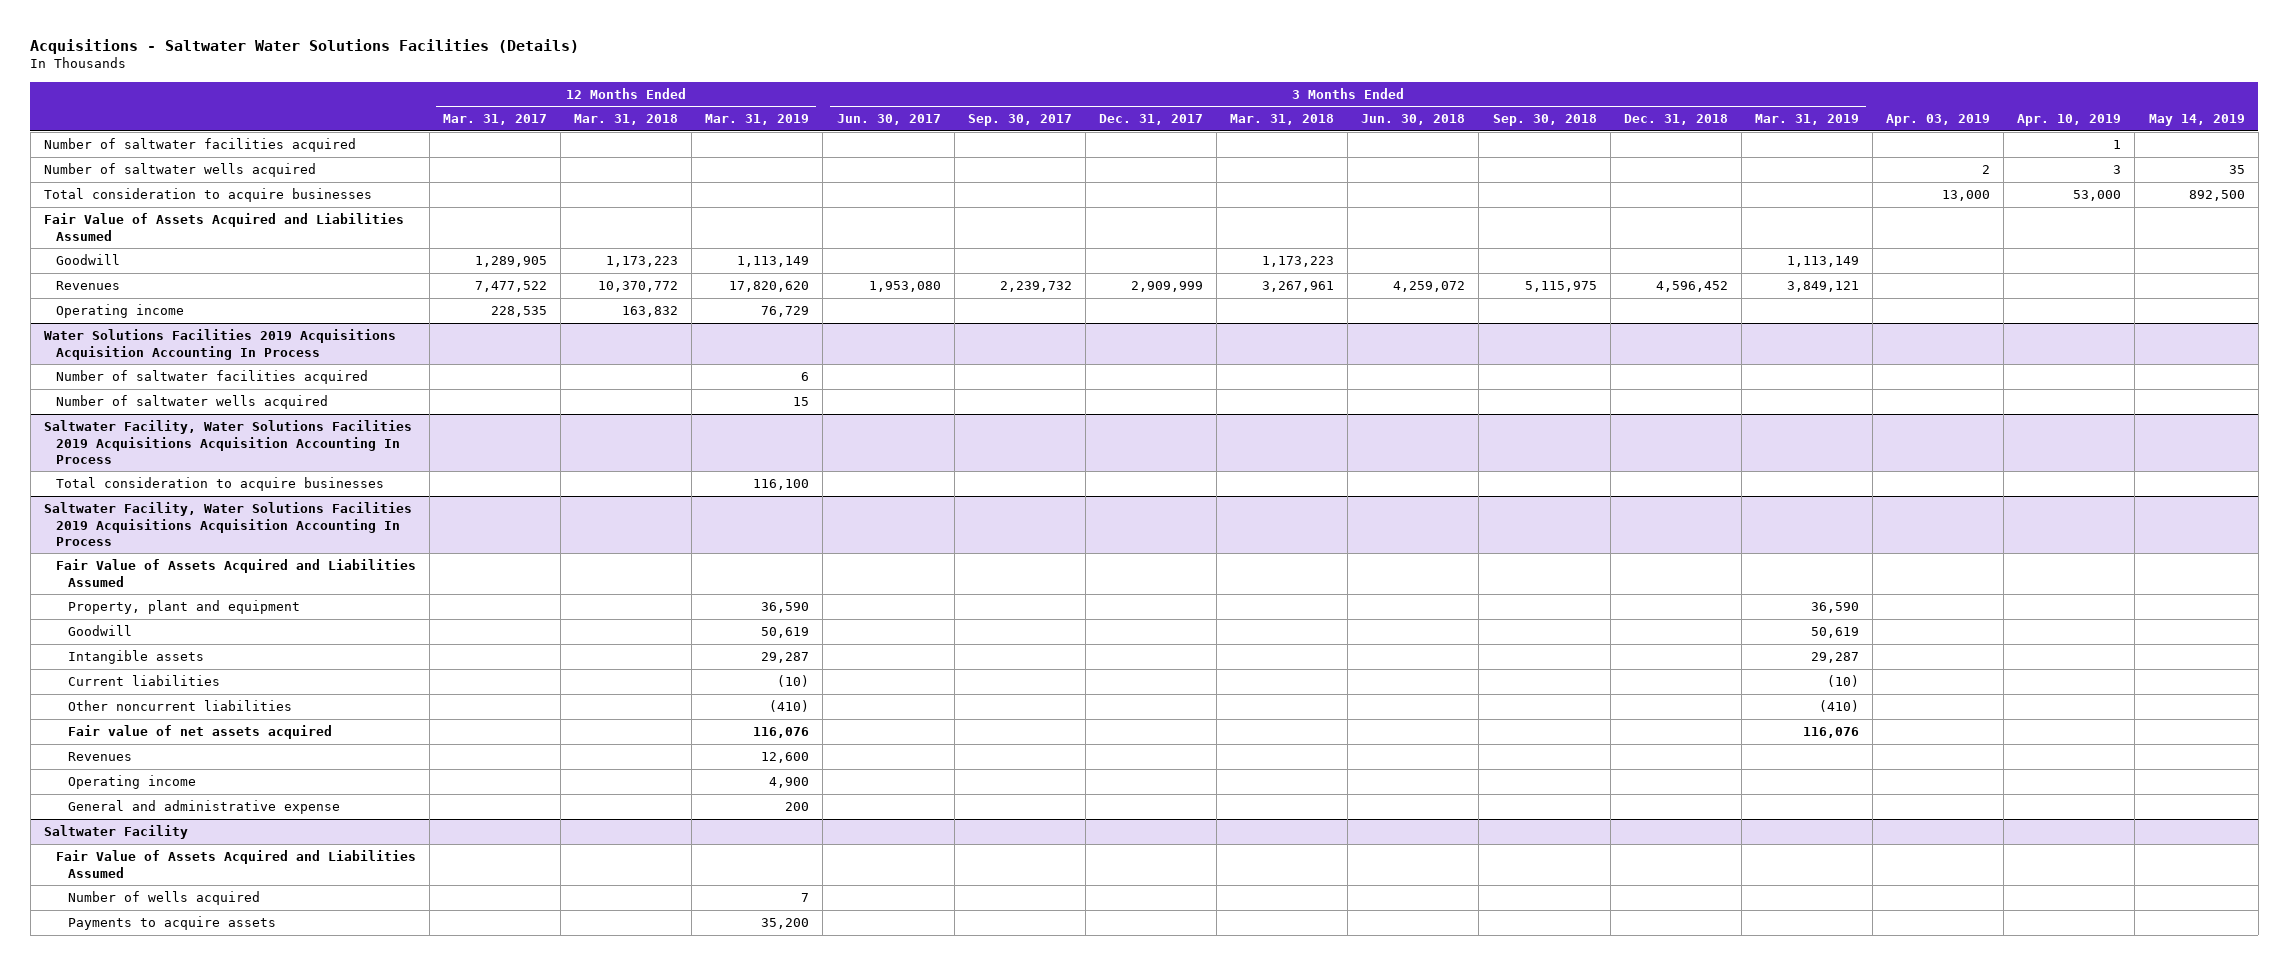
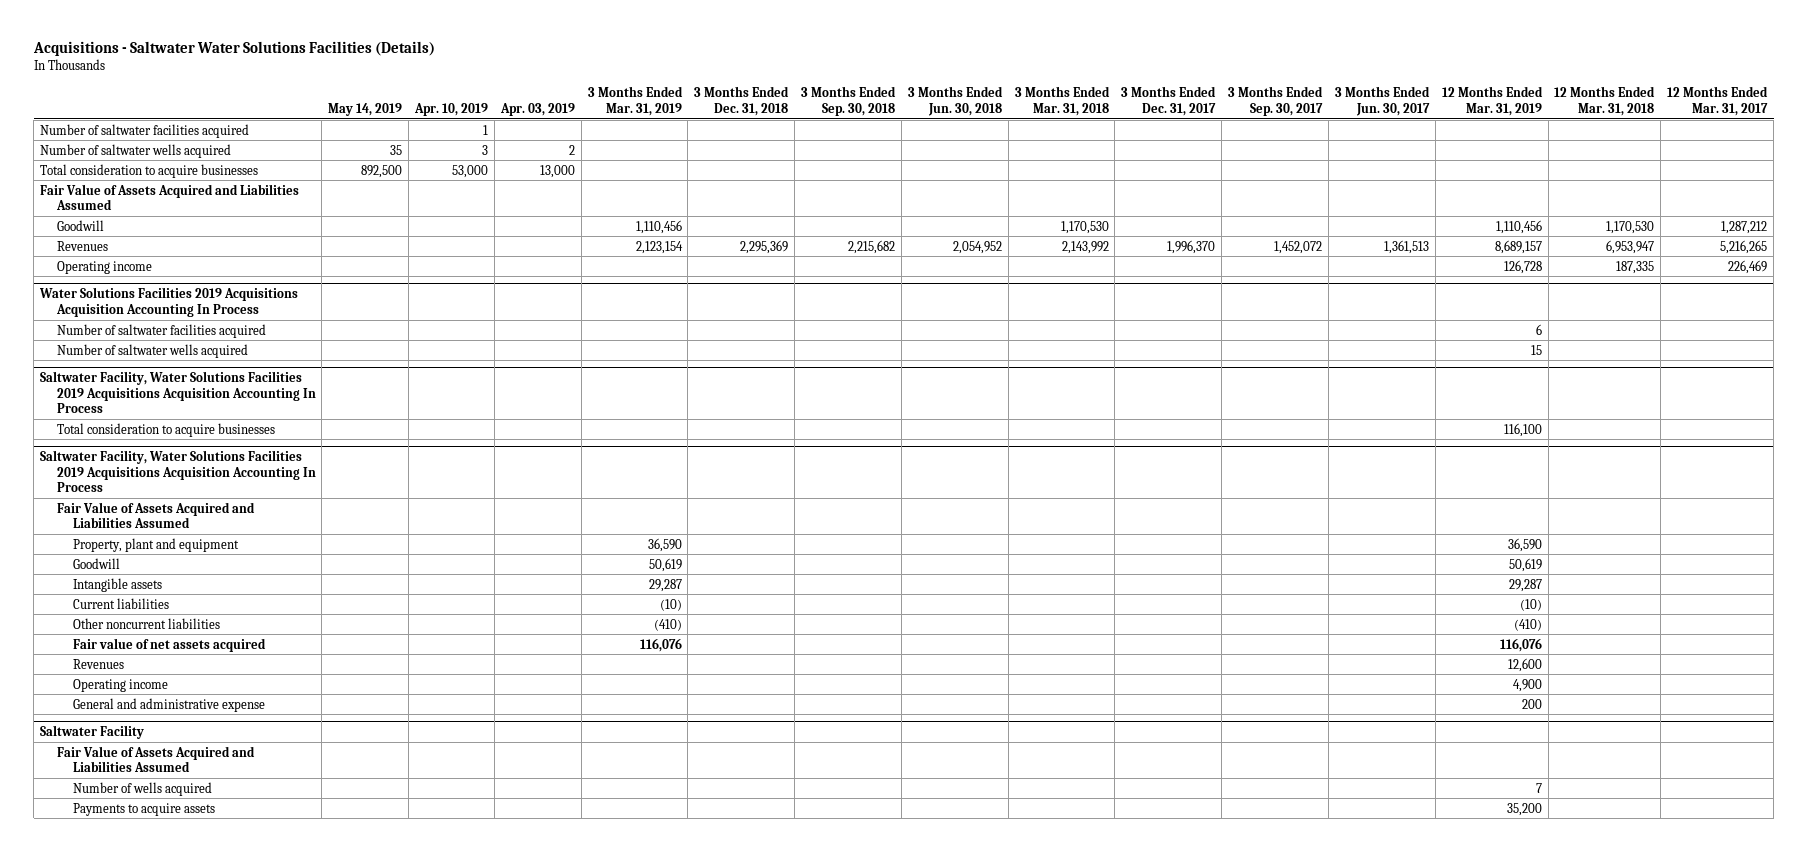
[474,256,547,268] 1,289,905 -> [1721,220,1768,234] 1,287,212
[606,256,679,268] 1,173,223 -> [1606,220,1655,234] 1,170,530
[737,256,810,268] 1,113,149 -> [1495,219,1542,234] 1,110,456
[1262,256,1335,268] 1,173,223 -> [1060,220,1109,234] 1,170,530
[1786,256,1859,268] 1,113,149 -> [635,219,682,234] 1,110,456
[474,281,547,293] 7,477,522 -> [1720,239,1768,254] 5,216,265
[598,281,679,293] 10,370,772 -> [1606,239,1655,254] 6,953,947
[729,281,810,293] 17,820,620 -> [1494,239,1542,254] 8,689,157
[868,281,941,293] 1,953,080 -> [1383,239,1429,254] 1,361,513
[999,281,1072,293] 2,239,732 -> [1274,240,1323,254] 1,452,072
[1130,281,1203,293] 2,909,999 -> [1167,239,1216,254] 1,996,370
[1262,281,1335,293] 3,267,961 -> [1061,240,1109,254] 2,143,992
[1393,281,1466,293] 4,259,072 -> [952,240,1002,254] 2,054,952
[1524,281,1597,293] 5,115,975 -> [848,239,896,254] 2,215,682
[1655,281,1728,293] 4,596,452 -> [740,239,789,254] 2,295,369
[1786,281,1859,293] 3,849,121 -> [635,240,683,254] 2,123,154
[490,306,547,318] 228,535 -> [1728,259,1768,274] 226,469
[622,306,679,318] 163,832 -> [1616,260,1655,274] 187,335
[761,306,810,318] 76,729 -> [1503,259,1542,274] 126,728

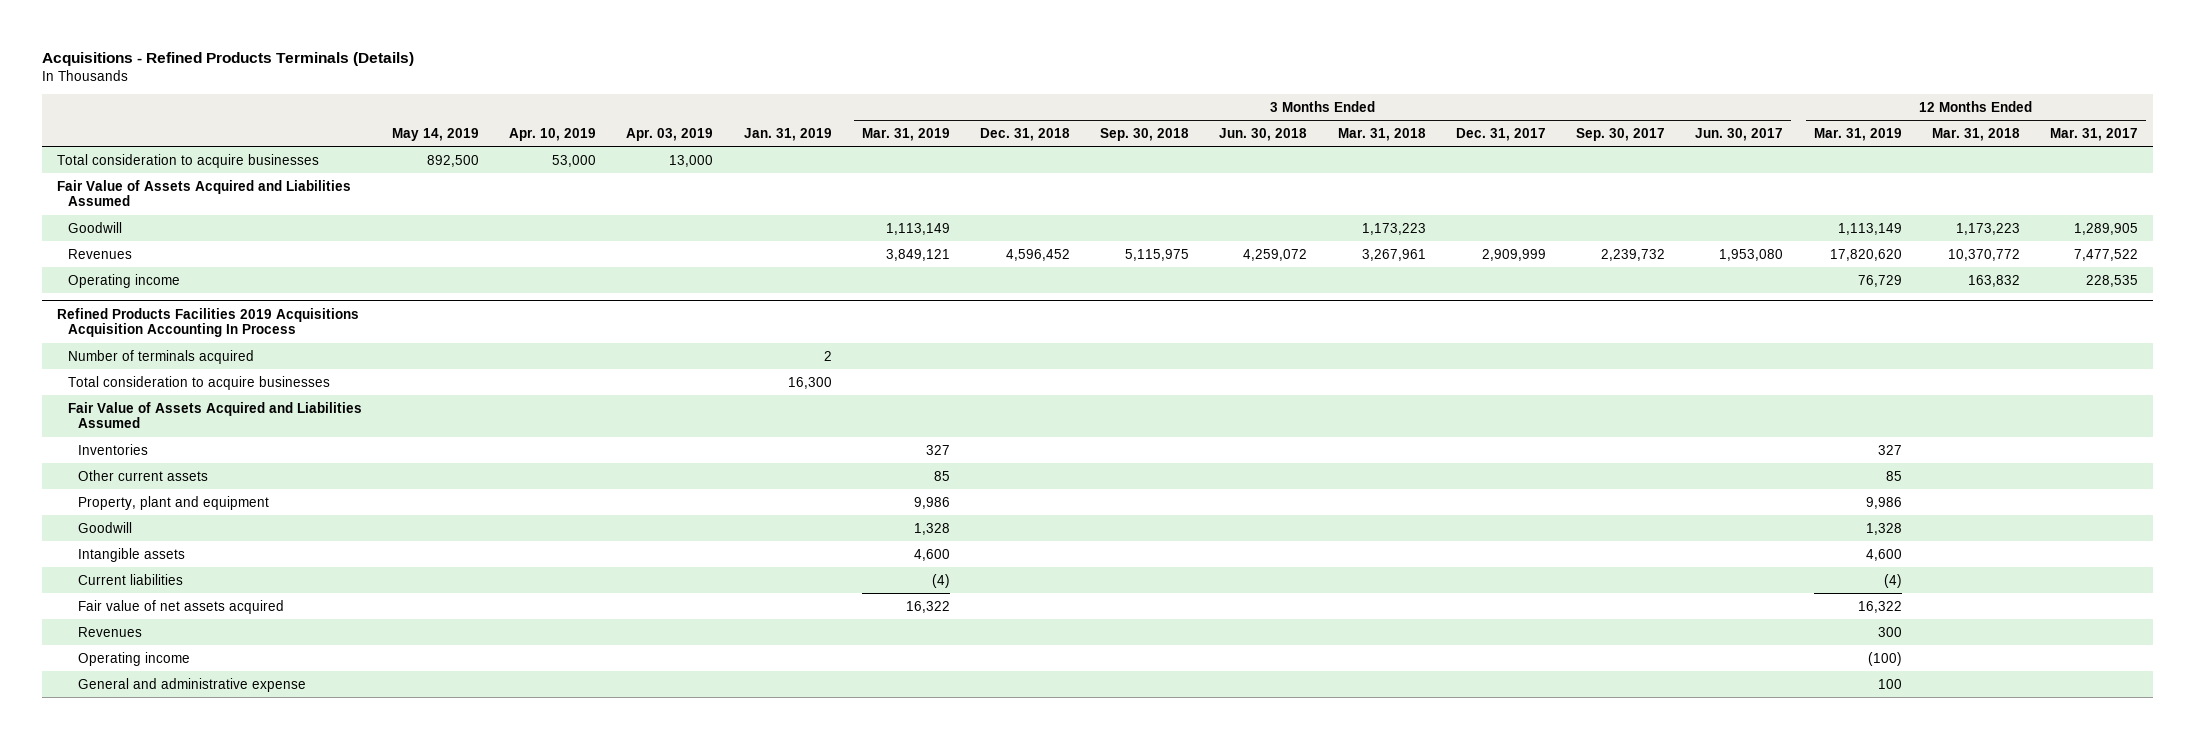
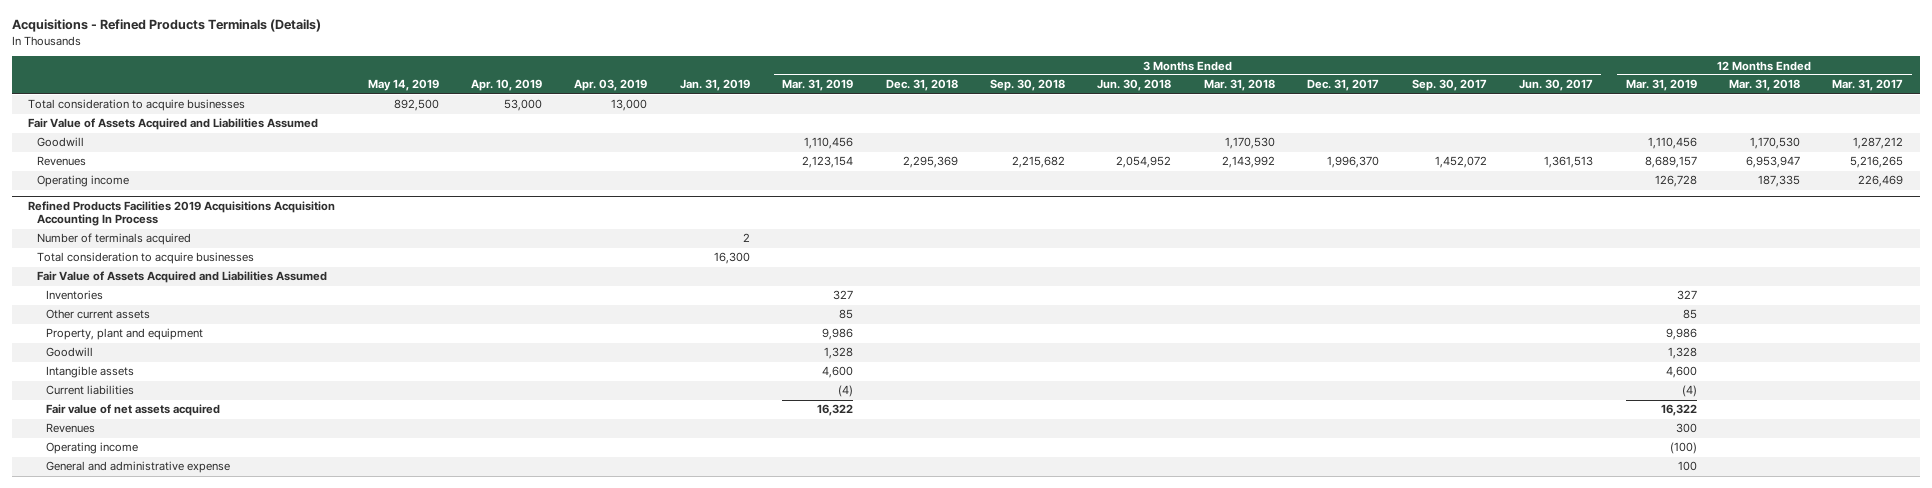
[885,222,950,235] 1,113,149 -> [804,137,854,150] 1,110,456
[1361,222,1426,235] 1,173,223 -> [1224,137,1275,150] 1,170,530
[1837,222,1902,235] 1,113,149 -> [1647,137,1697,150] 1,110,456
[1955,222,2020,235] 1,173,223 -> [1749,137,1800,150] 1,170,530
[2074,222,2139,235] 1,289,905 -> [1853,137,1904,150] 1,287,212
[885,248,950,261] 3,849,121 -> [802,156,854,169] 2,123,154
[1006,248,1071,261] 4,596,452 -> [902,156,958,169] 2,295,369
[1125,248,1190,261] 5,115,975 -> [1012,156,1066,169] 2,215,682
[1243,248,1308,261] 4,259,072 -> [1116,156,1172,169] 2,054,952
[1361,248,1426,261] 3,267,961 -> [1221,156,1275,169] 2,143,992
[1481,248,1546,261] 2,909,999 -> [1327,156,1380,169] 1,996,370
[1601,248,1666,261] 2,239,732 -> [1434,156,1487,169] 1,452,072
[1719,248,1784,261] 1,953,080 -> [1544,156,1594,169] 1,361,513
[1829,248,1902,261] 17,820,620 -> [1644,156,1697,169] 8,689,157
[1947,248,2020,261] 10,370,772 -> [1745,156,1800,169] 6,953,947
[2074,248,2139,261] 7,477,522 -> [1850,156,1904,169] 5,216,265
[1857,274,1902,287] 76,729 -> [1654,175,1697,188] 126,728
[1967,274,2020,287] 163,832 -> [1757,175,1800,188] 187,335
[2086,274,2139,287] 228,535 -> [1858,175,1904,188] 226,469

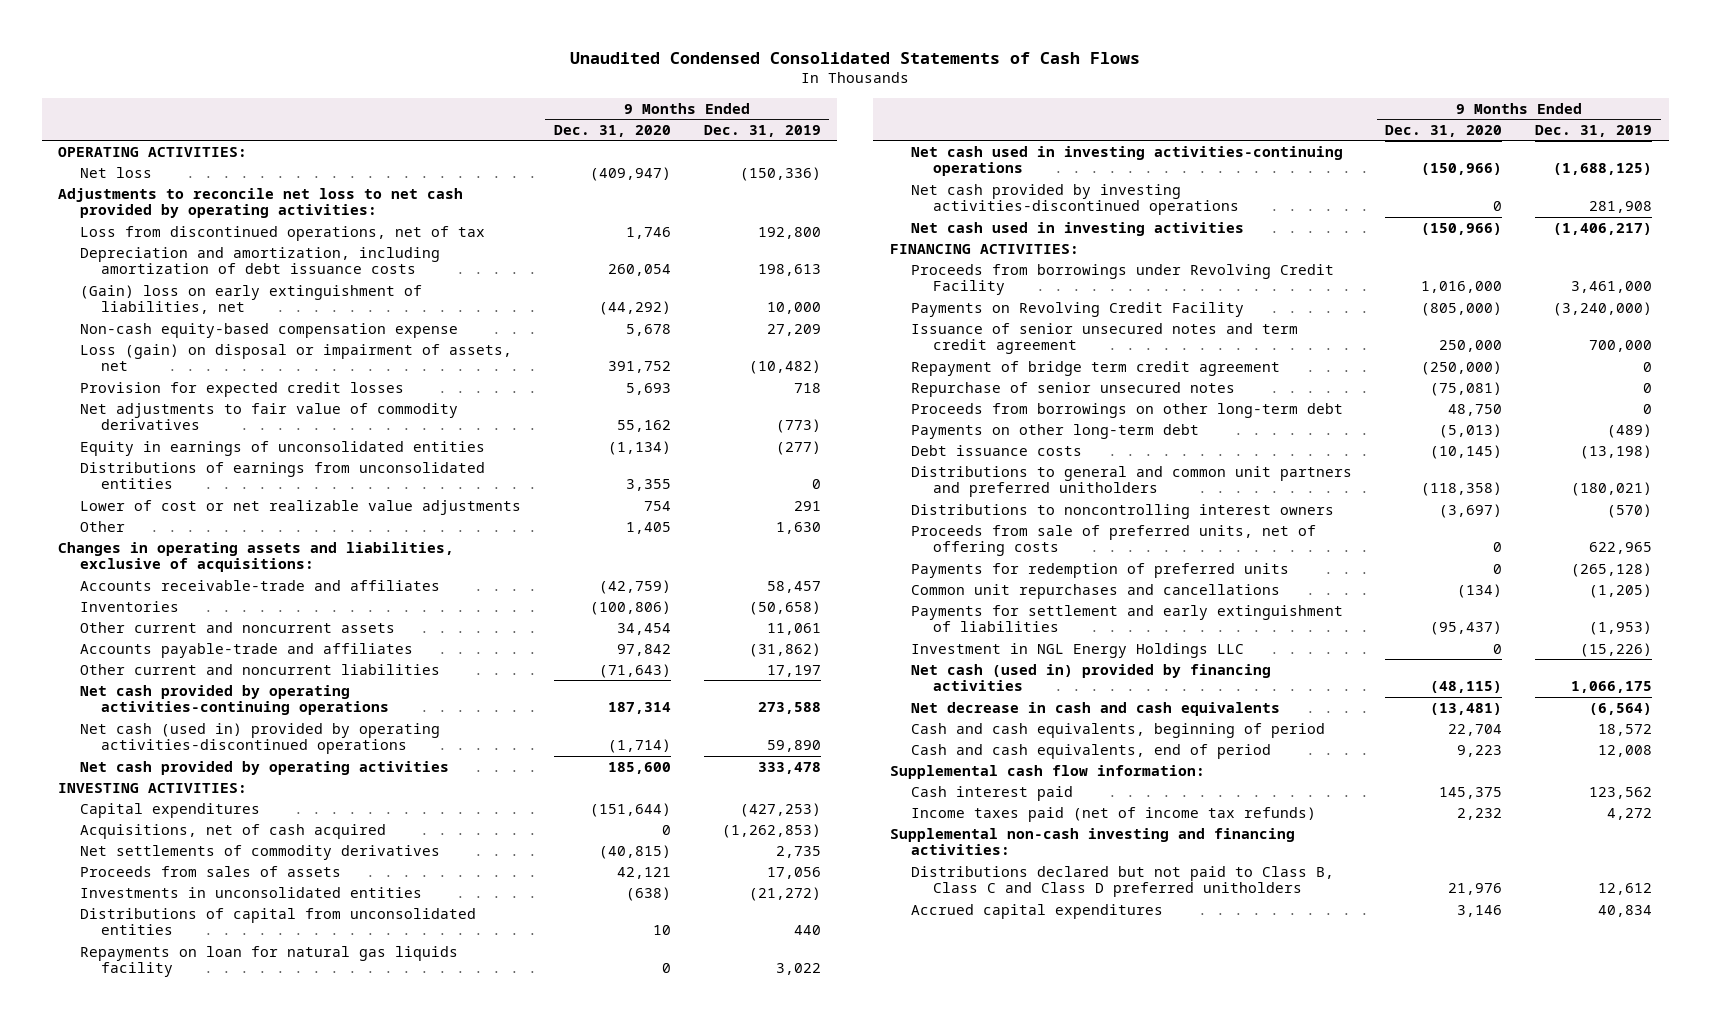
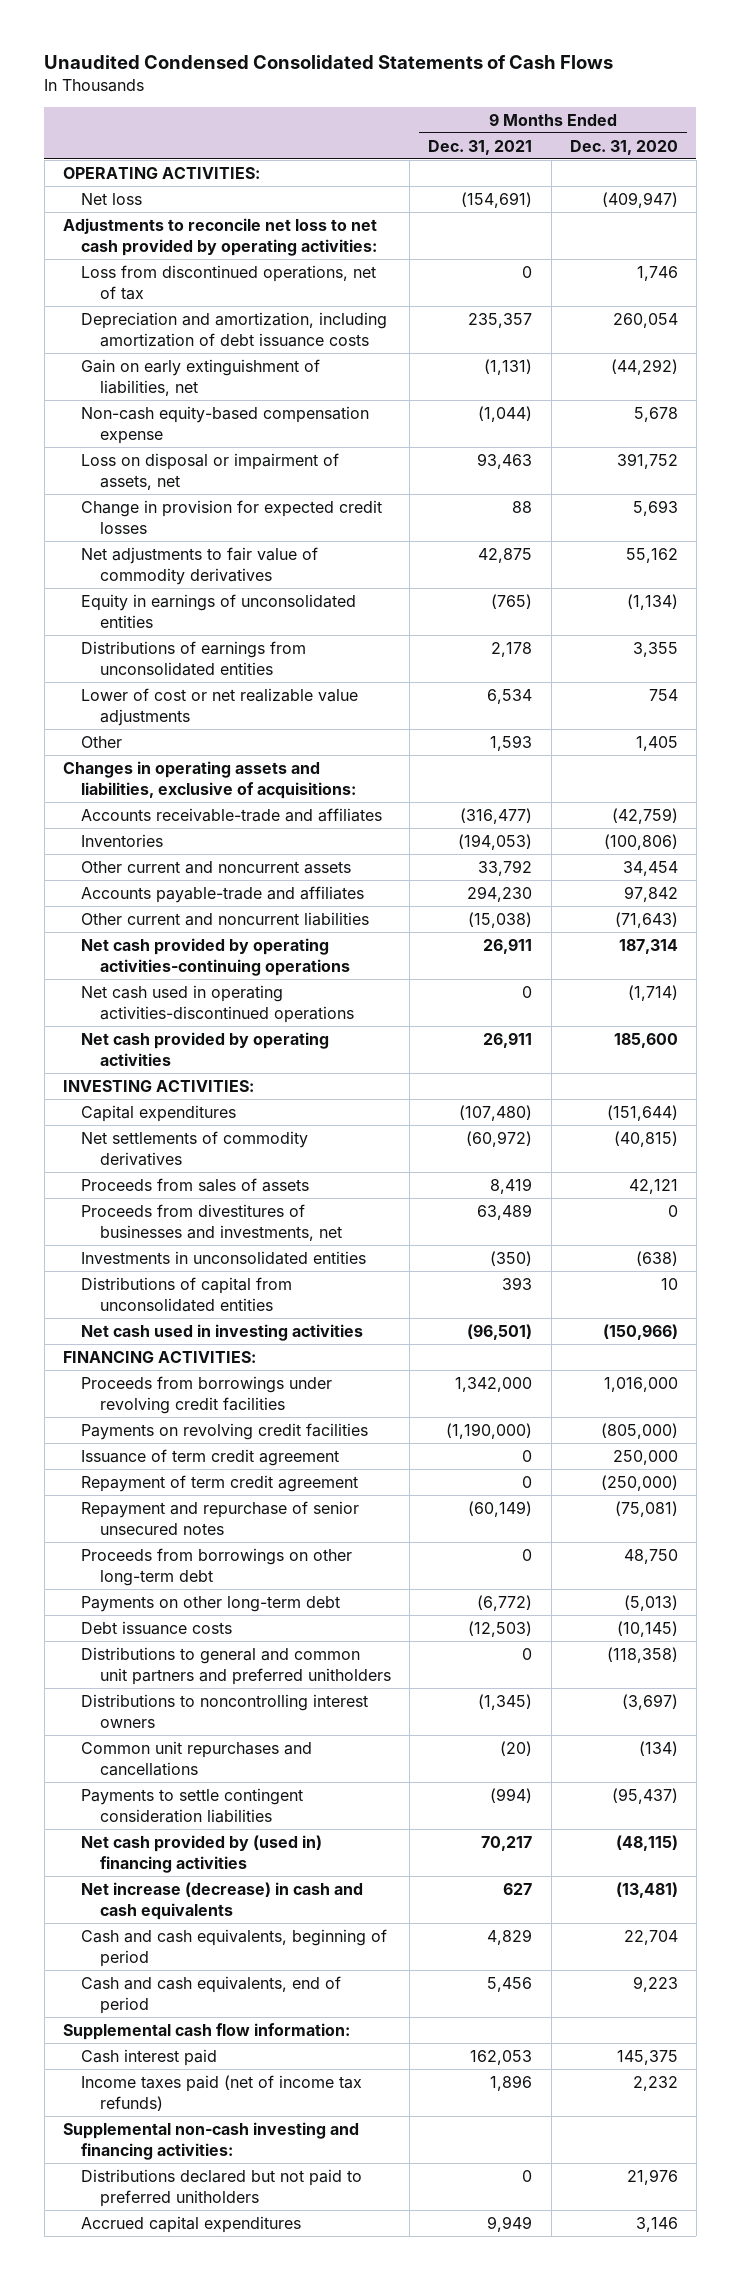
[703,125,821,138] Dec. 31, 2019 -> none
none -> [428,139,533,155] Dec. 31, 2021
[79,284,422,315] (Gain) loss on early extinguishment of liabilities, net -> [81,358,321,396] Gain on early extinguishment of liabilities, net
[79,343,512,372] Loss (gain) on disposal or impairment of assets, net -> [81,452,340,490] Loss on disposal or impairment of assets, net
[79,381,404,397] Provision for expected credit losses -> [81,499,383,534] Change in provision for expected credit losses
[79,722,440,755] Net cash (used in) provided by operating activities-discontinued operations -> [81,984,355,1023] Net cash used in operating activities-discontinued operations
[79,823,386,839] Acquisitions, net of cash acquired -> none
none -> [81,1203,343,1241] Proceeds from divestitures of businesses and investments, net
[79,945,458,978] Repayments on loan for natural gas liquids facility -> none
[911,145,1344,177] Net cash used in investing activities-continuing operations -> none
[911,183,1239,216] Net cash provided by investing activities-discontinued operations -> none
[911,263,1335,296] Proceeds from borrowings under Revolving Credit Facility -> [81,1375,333,1414] Proceeds from borrowings under revolving credit facilities
[911,301,1245,317] Payments on Revolving Credit Facility -> [81,1422,369,1440] Payments on revolving credit facilities
[911,322,1299,355] Issuance of senior unsecured notes and term credit agreement -> [81,1448,340,1466] Issuance of term credit agreement
[911,360,1281,376] Repayment of bridge term credit agreement -> [81,1474,359,1492] Repayment of term credit agreement
[911,381,1236,397] Repurchase of senior unsecured notes -> [81,1500,360,1535] Repayment and repurchase of senior unsecured notes
[911,524,1317,557] Proceeds from sale of preferred units, net of offering costs -> none
[911,562,1290,578] Payments for redemption of preferred units -> none
[911,642,1245,658] Investment in NGL Energy Holdings LLC -> none
[911,604,1344,633] Payments for settlement and early extinguishment of liabilities -> [81,1787,304,1823] Payments to settle contingent consideration liabilities
[911,663,1272,692] Net cash (used in) provided by financing activities -> [81,1834,323,1873] Net cash provided by (used in) financing activities
[911,701,1281,716] Net decrease in cash and cash equivalents -> [81,1881,364,1920] Net increase (decrease) in cash and cash equivalents
[911,865,1335,898] Distributions declared but not paid to Class B, Class C and Class D preferred unitholders -> [81,2168,363,2207] Distributions declared but not paid to preferred unitholders

